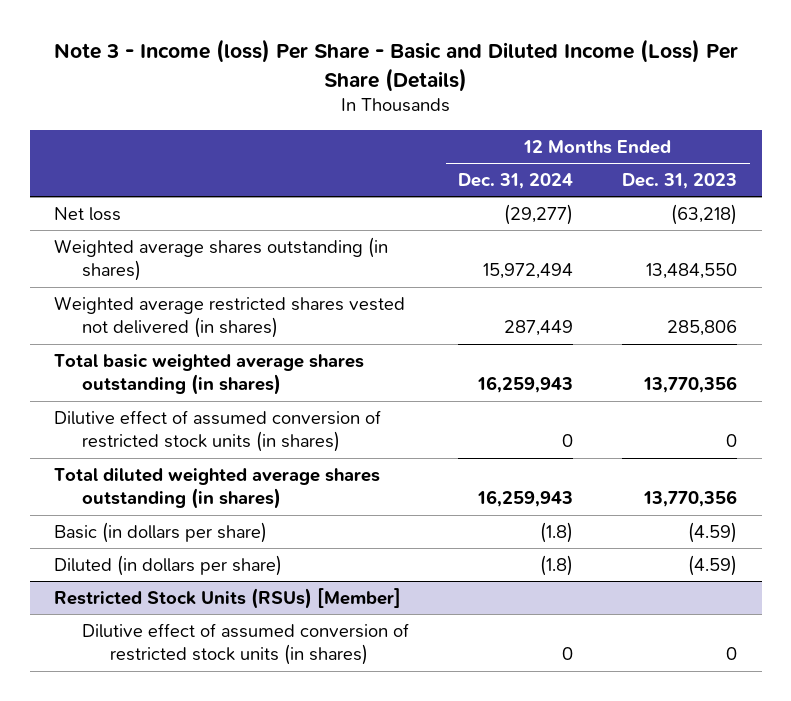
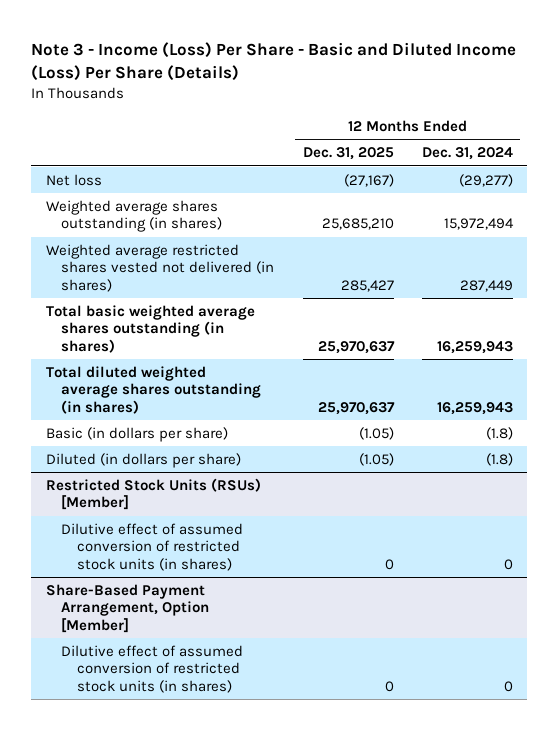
[53,39,738,92] Note 3 - Income (loss) Per Share - Basic and Diluted Income (Loss) Per Share (Details) -> [31,41,517,81] Note 3 - Income (Loss) Per Share - Basic and Diluted Income (Loss) Per Share (Details)
[622,173,738,190] Dec. 31, 2023 -> none
none -> [302,146,394,160] Dec. 31, 2025
[54,409,382,453] Dilutive effect of assumed conversion of restricted stock units (in shares) -> none
none -> [45,583,210,633] Share-Based Payment Arrangement, Option [Member]
none -> [61,644,244,693] Dilutive effect of assumed conversion of restricted stock units (in shares)

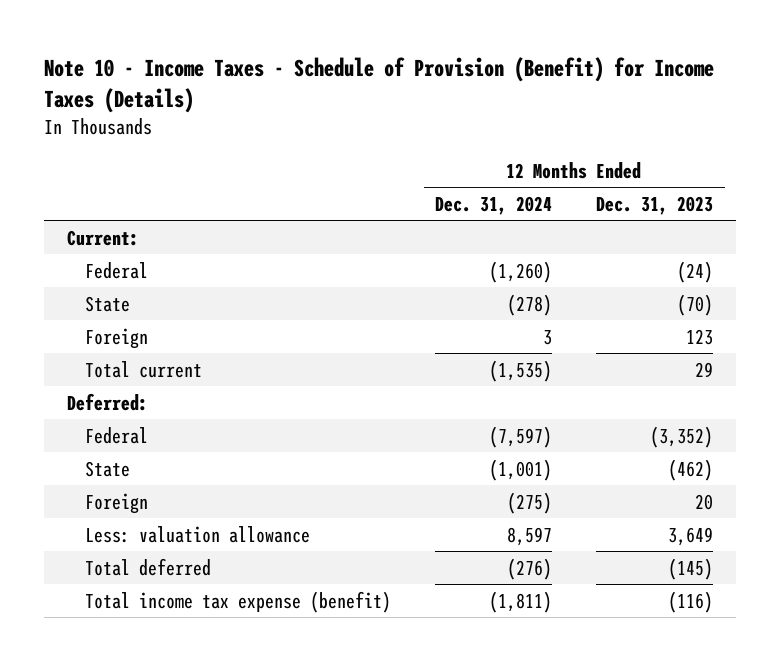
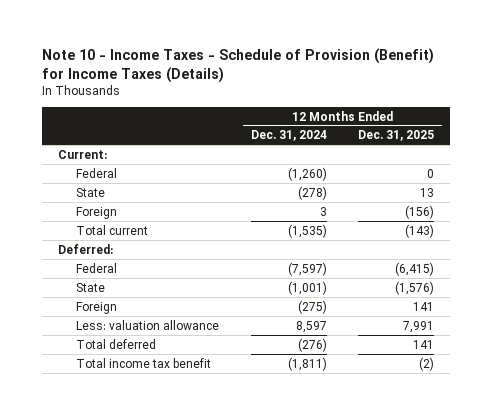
[596,196,714,216] Dec. 31, 2023 -> none
none -> [358,130,435,142] Dec. 31, 2025
[84,590,391,613] Total income tax expense (benefit) -> [75,357,211,368] Total income tax benefit

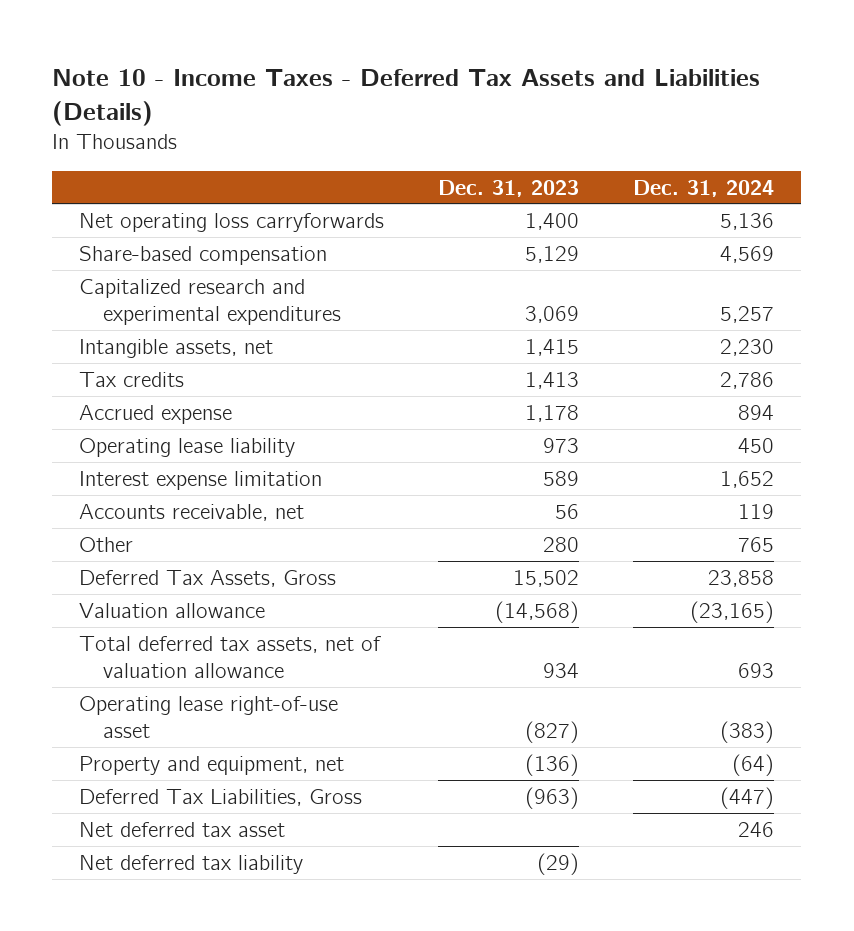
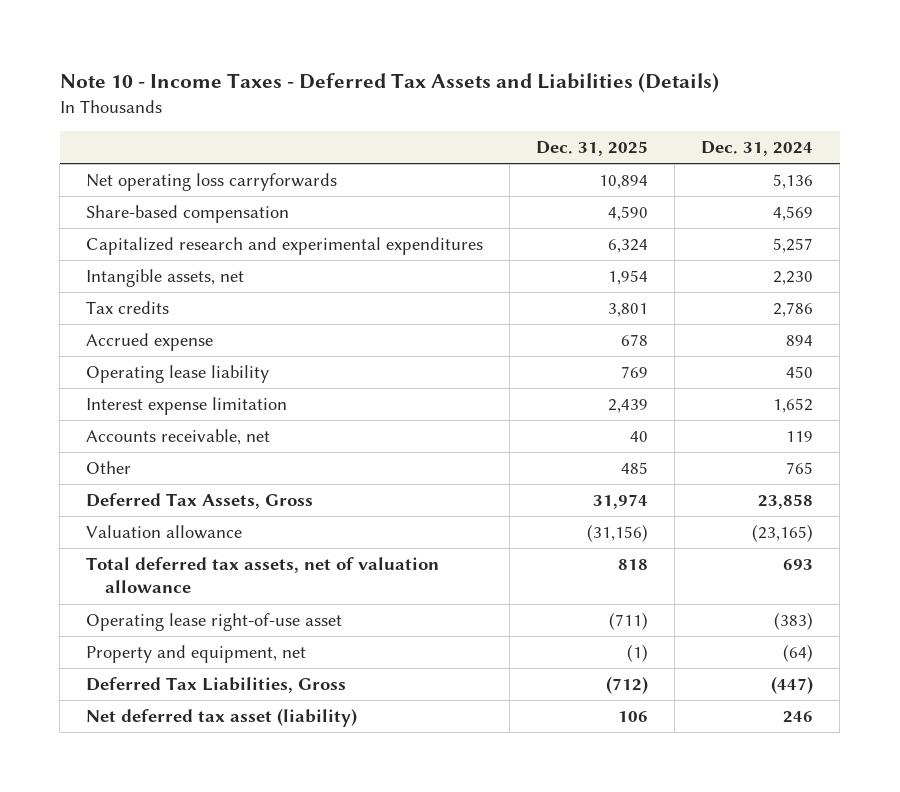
[438,179,580,197] Dec. 31, 2023 -> none
none -> [536,141,649,157] Dec. 31, 2025
[79,854,304,874] Net deferred tax liability -> none
[79,821,286,837] Net deferred tax asset -> [86,708,358,728] Net deferred tax asset (liability)

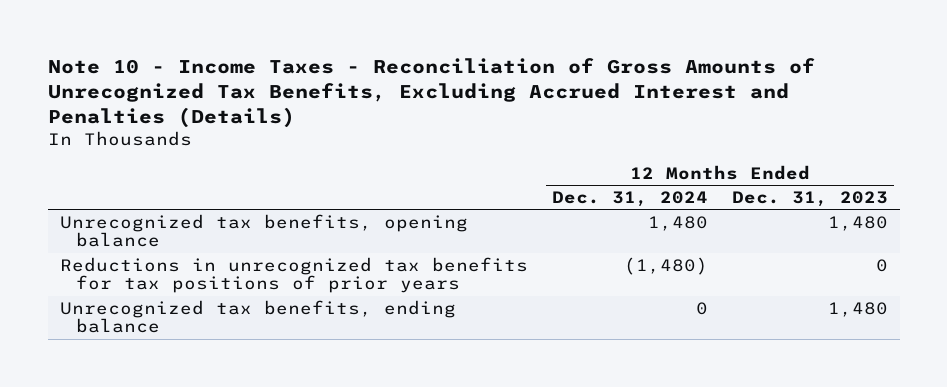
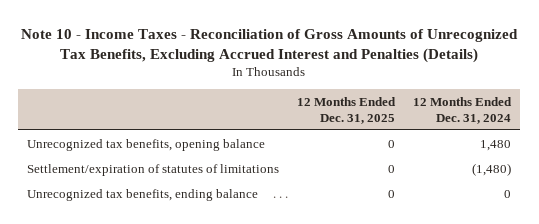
[731,191,888,208] Dec. 31, 2023 -> none
none -> [297,97,397,124] 12 Months Ended Dec. 31, 2025
[59,256,528,294] Reductions in unrecognized tax benefits for tax positions of prior years -> [27,163,280,176] Settlement/expiration of statutes of limitations

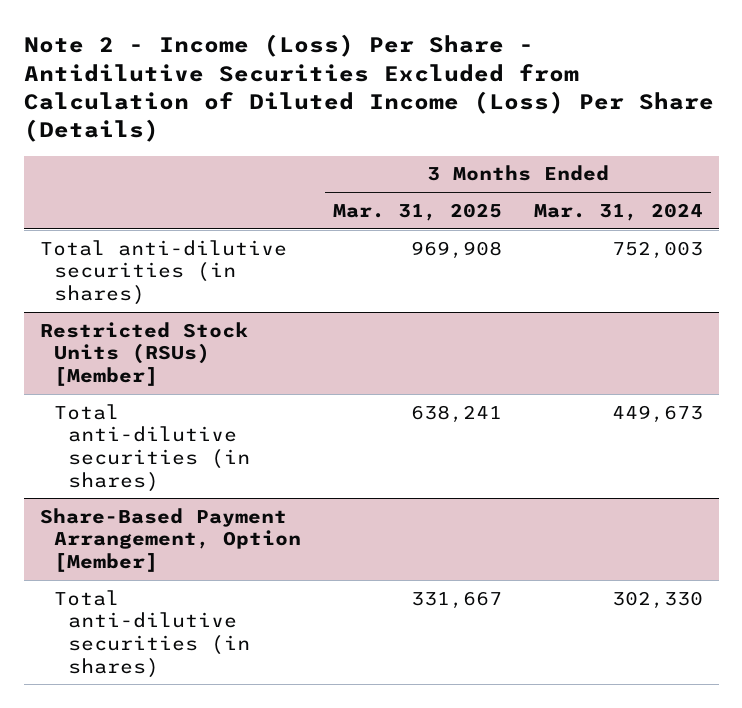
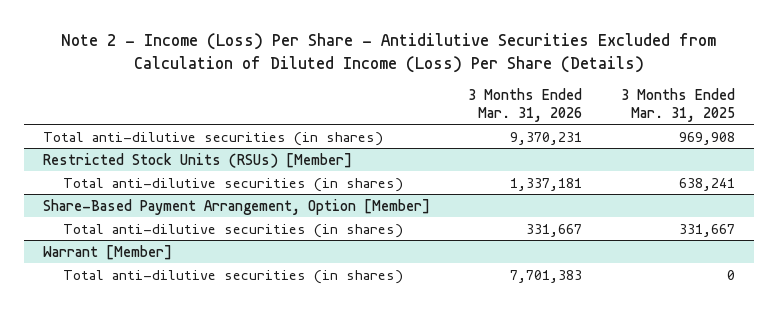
[533,203,703,222] Mar. 31, 2024 -> none
none -> [468,87,583,122] 3 Months Ended Mar. 31, 2026
none -> [42,244,172,260] Warrant [Member]
none -> [62,269,403,284] Total anti-dilutive securities (in shares)

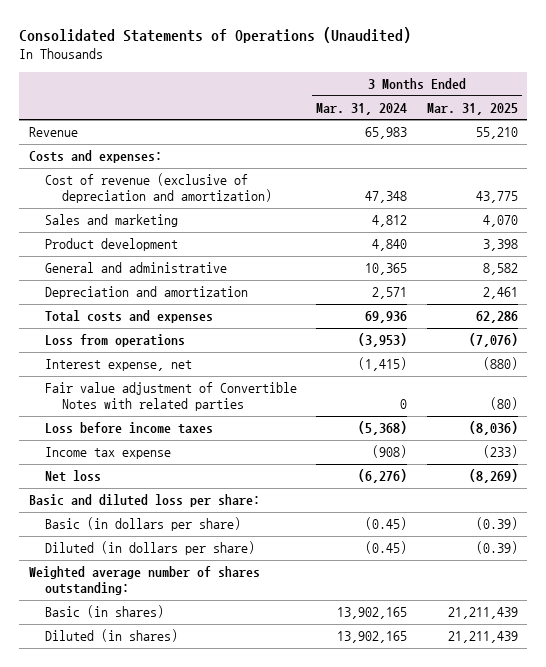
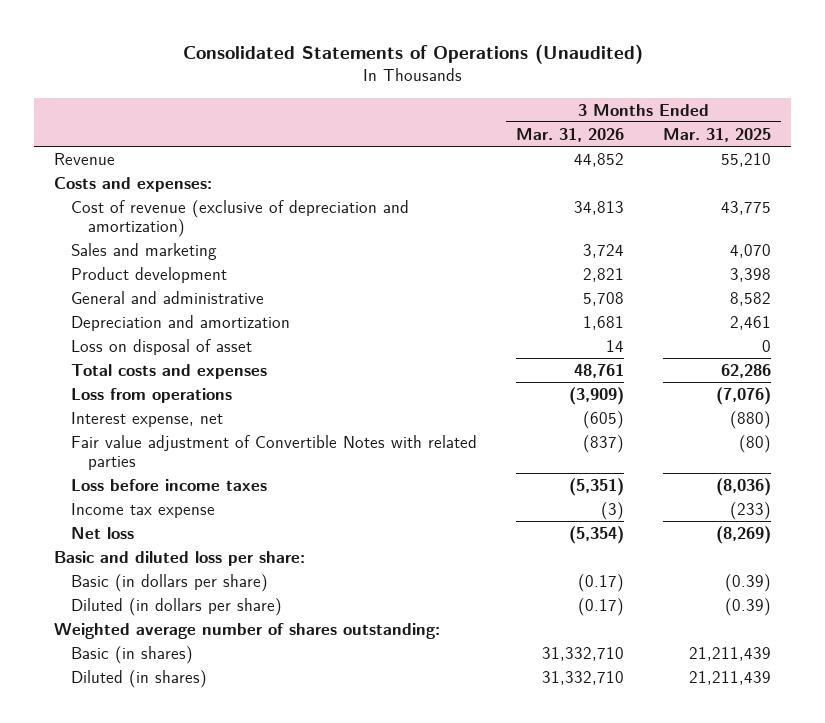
[316,102,408,115] Mar. 31, 2024 -> none
none -> [516,127,625,142] Mar. 31, 2026
none -> [70,338,252,355] Loss on disposal of asset

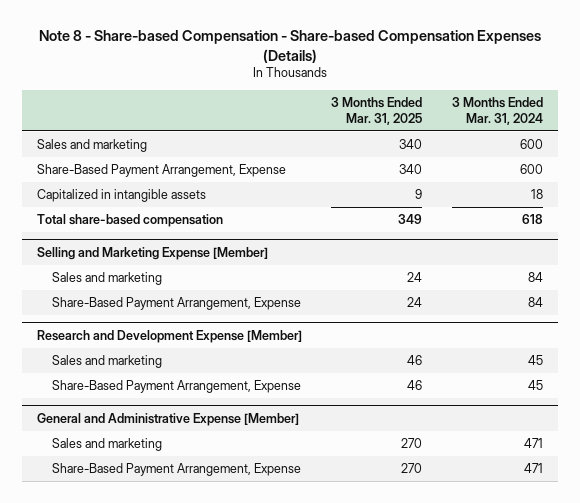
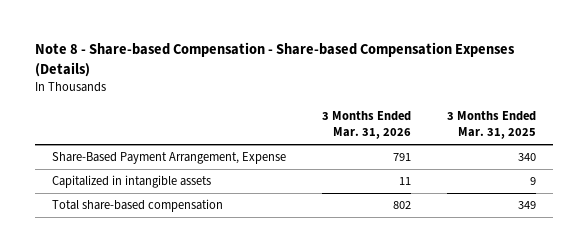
[451,96,543,125] 3 Months Ended Mar. 31, 2024 -> none
none -> [322,110,412,140] 3 Months Ended Mar. 31, 2026
[36,138,147,152] Sales and marketing -> none
[36,246,268,260] Selling and Marketing Expense [Member] -> none
[51,271,162,285] Sales and marketing -> none
[51,296,301,310] Share-Based Payment Arrangement, Expense -> none
[36,329,302,343] Research and Development Expense [Member] -> none
[51,354,162,368] Sales and marketing -> none
[51,379,301,393] Share-Based Payment Arrangement, Expense -> none
[36,412,299,426] General and Administrative Expense [Member] -> none
[51,437,162,451] Sales and marketing -> none
[51,462,301,476] Share-Based Payment Arrangement, Expense -> none

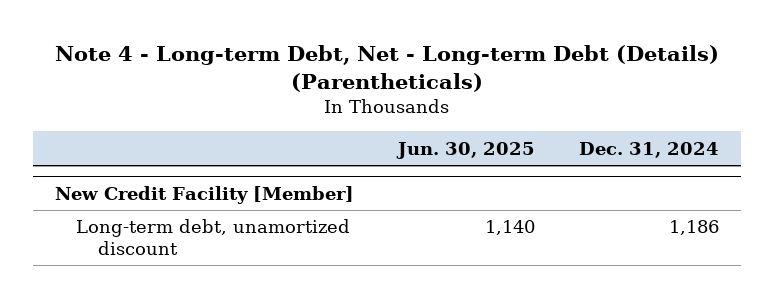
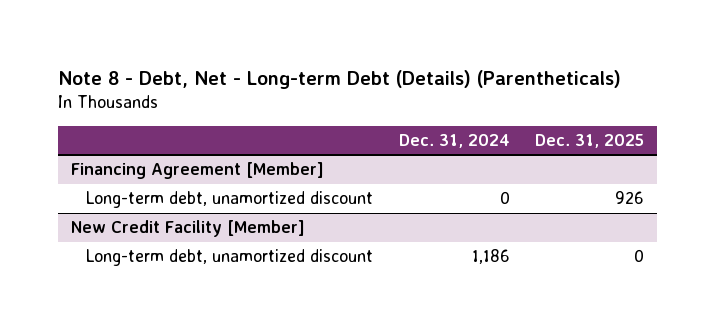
[55,45,720,92] Note 4 - Long-term Debt, Net - Long-term Debt (Details) (Parentheticals) -> [58,70,622,90] Note 8 - Debt, Net - Long-term Debt (Details) (Parentheticals)
[396,141,536,159] Jun. 30, 2025 -> none
none -> [535,133,645,148] Dec. 31, 2025
none -> [71,162,325,180] Financing Agreement [Member]
none -> [86,191,374,209] Long-term debt, unamortized discount

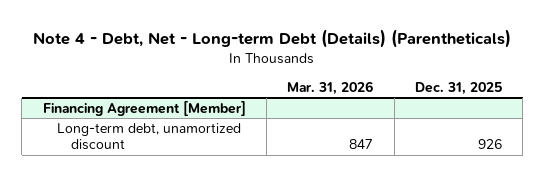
[58,70,622,90] Note 8 - Debt, Net - Long-term Debt (Details) (Parentheticals) -> [33,28,512,48] Note 4 - Debt, Net - Long-term Debt (Details) (Parentheticals)
[398,133,510,148] Dec. 31, 2024 -> none
none -> [287,80,374,95] Mar. 31, 2026
[71,220,306,238] New Credit Facility [Member] -> none
[86,249,374,267] Long-term debt, unamortized discount -> none

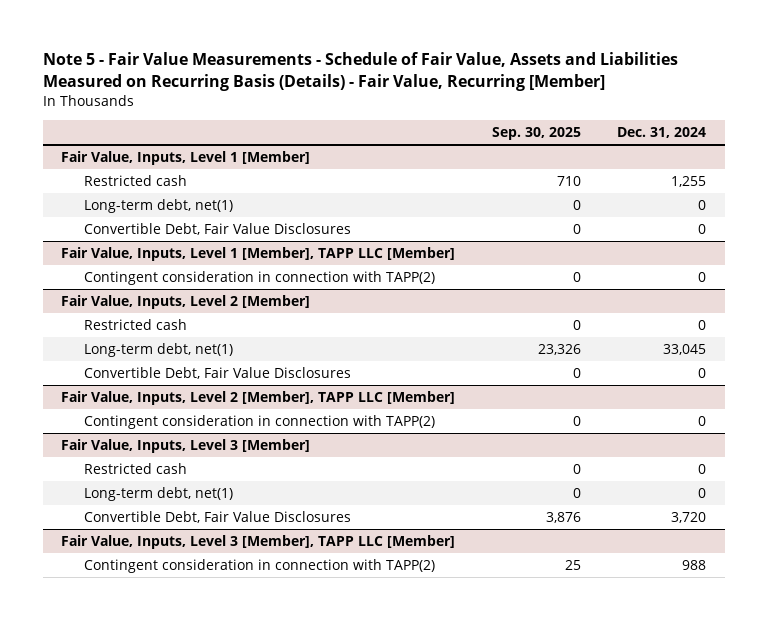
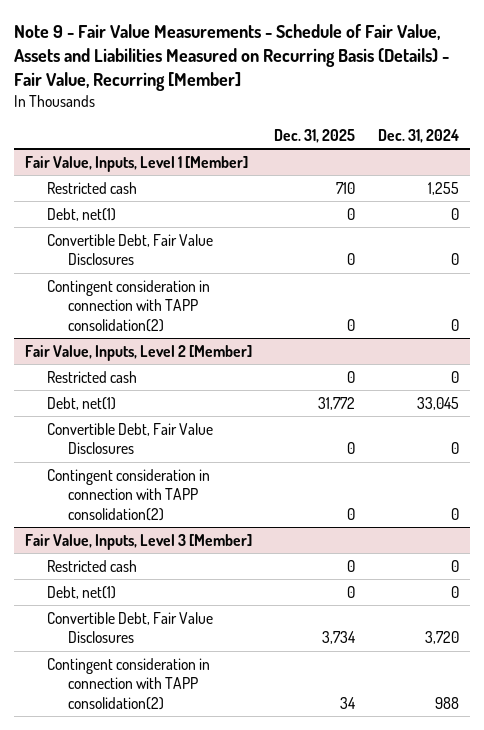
[43,51,679,91] Note 5 - Fair Value Measurements - Schedule of Fair Value, Assets and Liabilities Measured on Recurring Basis (Details) - Fair Value, Recurring [Member] -> [14,24,450,92] Note 9 - Fair Value Measurements - Schedule of Fair Value, Assets and Liabilities Measured on Recurring Basis (Details) - Fair Value, Recurring [Member]
[491,127,581,141] Sep. 30, 2025 -> none
none -> [274,128,356,143] Dec. 31, 2025
[83,199,233,214] Long-term debt, net(1) -> [46,207,116,221] Debt, net(1)
[61,247,456,262] Fair Value, Inputs, Level 1 [Member], TAPP LLC [Member] -> none
[83,271,435,286] Contingent consideration in connection with TAPP(2) -> [46,279,210,333] Contingent consideration in connection with TAPP consolidation(2)
[83,343,233,358] Long-term debt, net(1) -> [46,396,116,410] Debt, net(1)
[61,391,456,406] Fair Value, Inputs, Level 2 [Member], TAPP LLC [Member] -> none
[83,415,435,430] Contingent consideration in connection with TAPP(2) -> [46,468,210,522] Contingent consideration in connection with TAPP consolidation(2)
[83,487,233,502] Long-term debt, net(1) -> [46,585,116,599] Debt, net(1)
[61,535,456,550] Fair Value, Inputs, Level 3 [Member], TAPP LLC [Member] -> none
[83,559,435,574] Contingent consideration in connection with TAPP(2) -> [46,657,210,711] Contingent consideration in connection with TAPP consolidation(2)

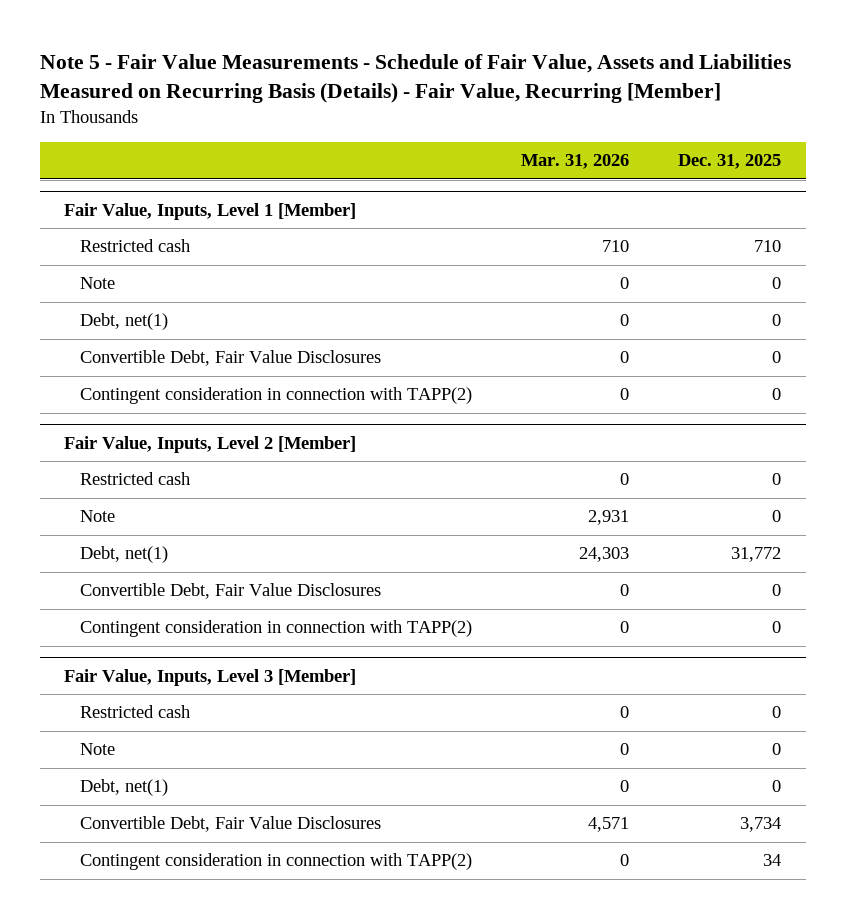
[14,24,450,92] Note 9 - Fair Value Measurements - Schedule of Fair Value, Assets and Liabilities Measured on Recurring Basis (Details) - Fair Value, Recurring [Member] -> [39,53,791,103] Note 5 - Fair Value Measurements - Schedule of Fair Value, Assets and Liabilities Measured on Recurring Basis (Details) - Fair Value, Recurring [Member]
[377,128,459,143] Dec. 31, 2024 -> none
none -> [521,154,630,170] Mar. 31, 2026
none -> [80,277,116,290] Note
[46,279,210,333] Contingent consideration in connection with TAPP consolidation(2) -> [80,387,473,405] Contingent consideration in connection with TAPP(2)
none -> [80,510,116,523] Note
[46,468,210,522] Contingent consideration in connection with TAPP consolidation(2) -> [80,620,473,638] Contingent consideration in connection with TAPP(2)
none -> [80,743,116,756] Note
[46,657,210,711] Contingent consideration in connection with TAPP consolidation(2) -> [80,853,473,871] Contingent consideration in connection with TAPP(2)

